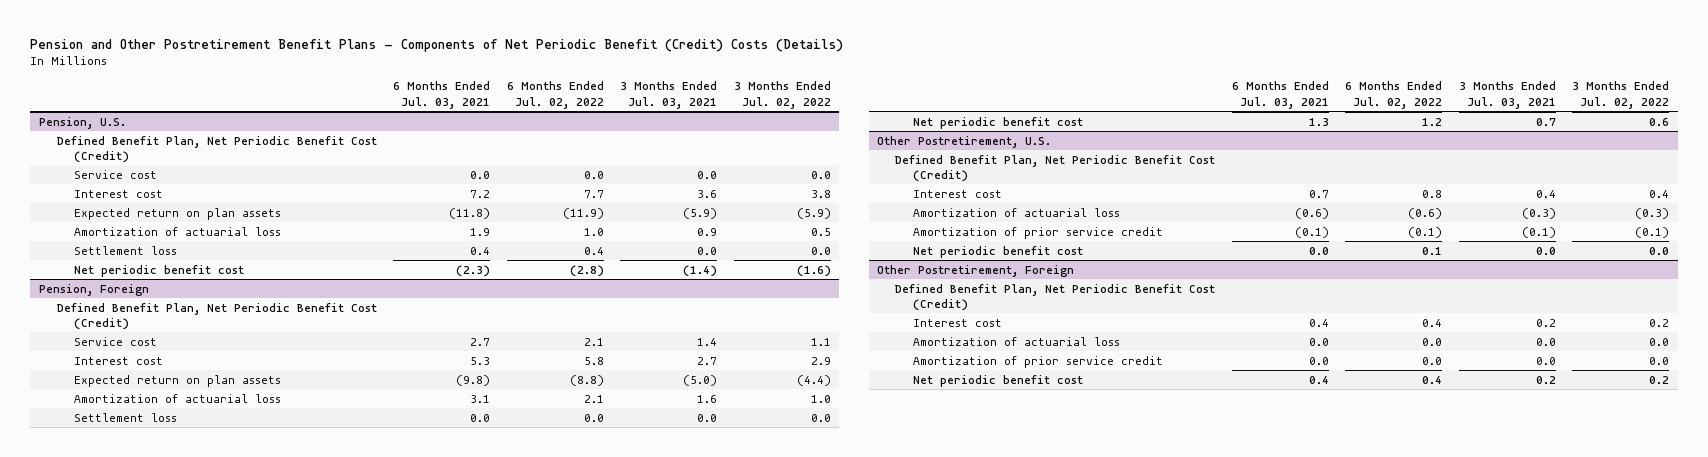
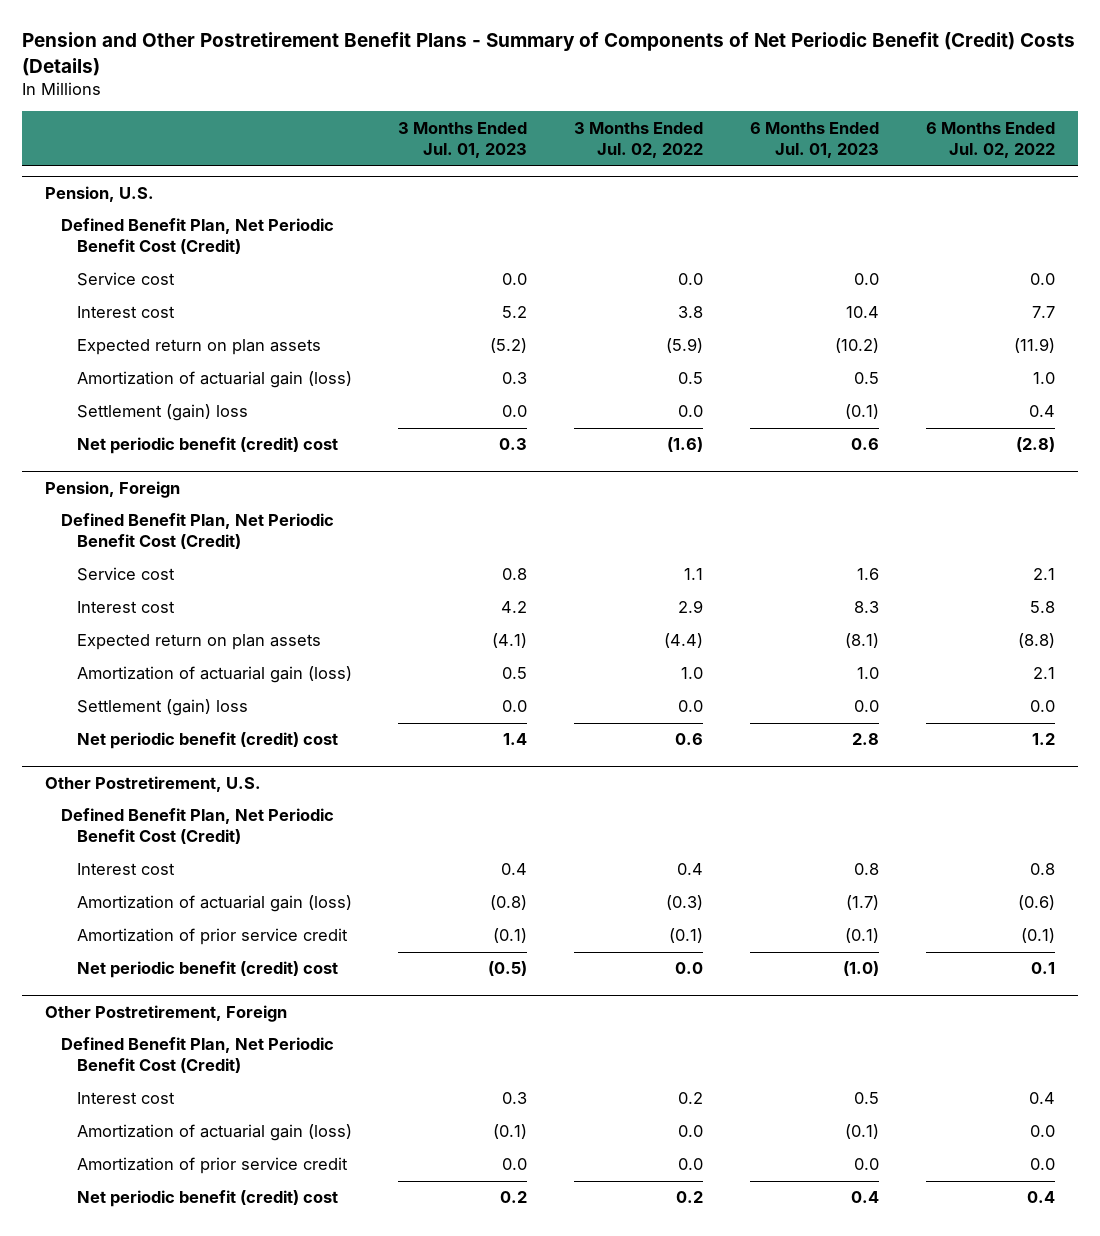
[30,38,844,52] Pension and Other Postretirement Benefit Plans - Components of Net Periodic Benefit (Credit) Costs (Details) -> [21,32,1075,76] Pension and Other Postretirement Benefit Plans - Summary of Components of Net Periodic Benefit (Credit) Costs (Details)
[393,81,491,109] 6 Months Ended Jul. 03, 2021 -> none
[620,81,718,109] 3 Months Ended Jul. 03, 2021 -> none
none -> [398,121,528,158] 3 Months Ended Jul. 01, 2023
none -> [750,121,880,158] 6 Months Ended Jul. 01, 2023
[74,226,282,236] Amortization of actuarial loss -> [76,371,352,389] Amortization of actuarial gain (loss)
[74,245,178,255] Settlement loss -> [76,404,248,422] Settlement (gain) loss
[74,264,245,277] Net periodic benefit cost -> [76,437,338,455] Net periodic benefit (credit) cost
[74,393,282,403] Amortization of actuarial loss -> [76,666,352,684] Amortization of actuarial gain (loss)
[74,412,178,422] Settlement loss -> [76,699,248,717] Settlement (gain) loss
[912,116,1083,129] Net periodic benefit cost -> [76,732,338,750] Net periodic benefit (credit) cost
[912,207,1120,217] Amortization of actuarial loss -> [76,895,352,913] Amortization of actuarial gain (loss)
[912,245,1083,258] Net periodic benefit cost -> [76,961,338,979] Net periodic benefit (credit) cost
[912,336,1120,346] Amortization of actuarial loss -> [76,1124,352,1142] Amortization of actuarial gain (loss)
[912,374,1083,387] Net periodic benefit cost -> [76,1190,338,1208] Net periodic benefit (credit) cost

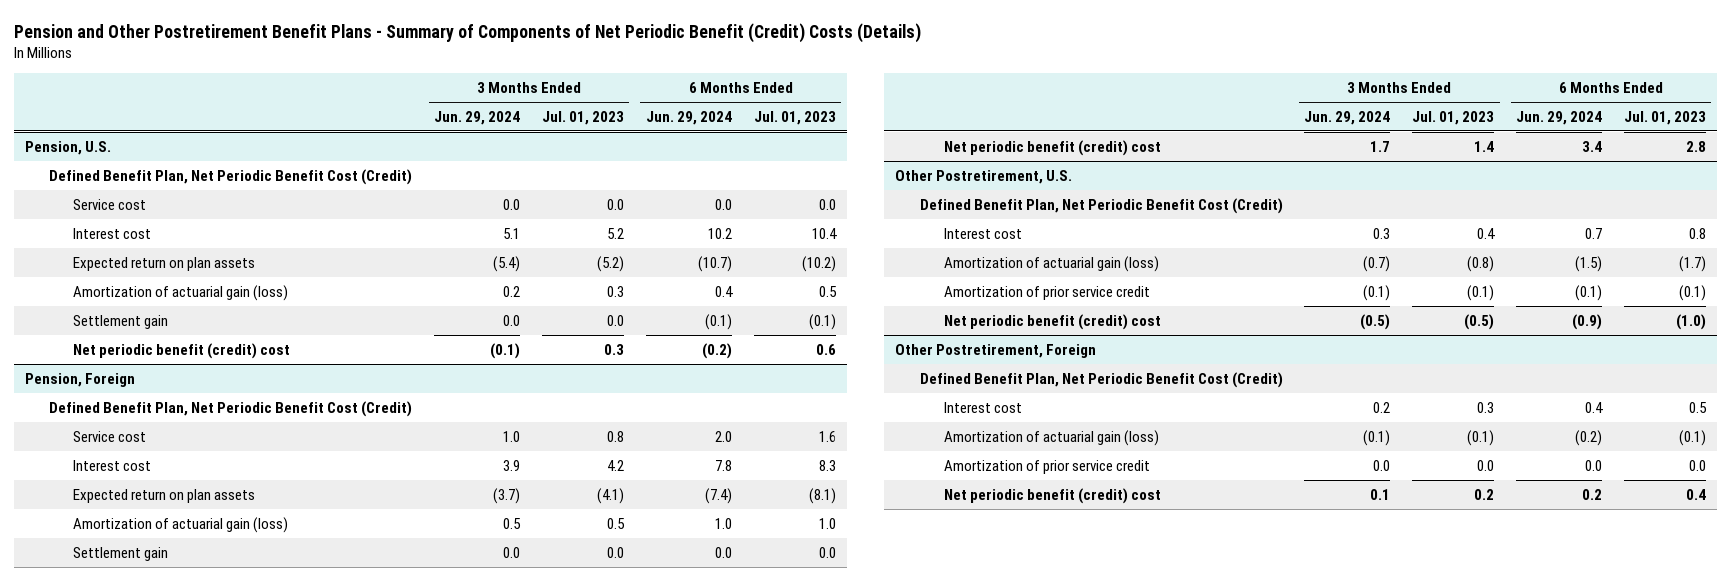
[574,121,704,158] 3 Months Ended Jul. 02, 2022 -> none
[925,121,1055,158] 6 Months Ended Jul. 02, 2022 -> none
none -> [434,110,521,125] Jun. 29, 2024
none -> [645,110,732,125] Jun. 29, 2024
[76,404,248,422] Settlement (gain) loss -> [73,314,169,329] Settlement gain
[76,699,248,717] Settlement (gain) loss -> [73,546,169,561] Settlement gain

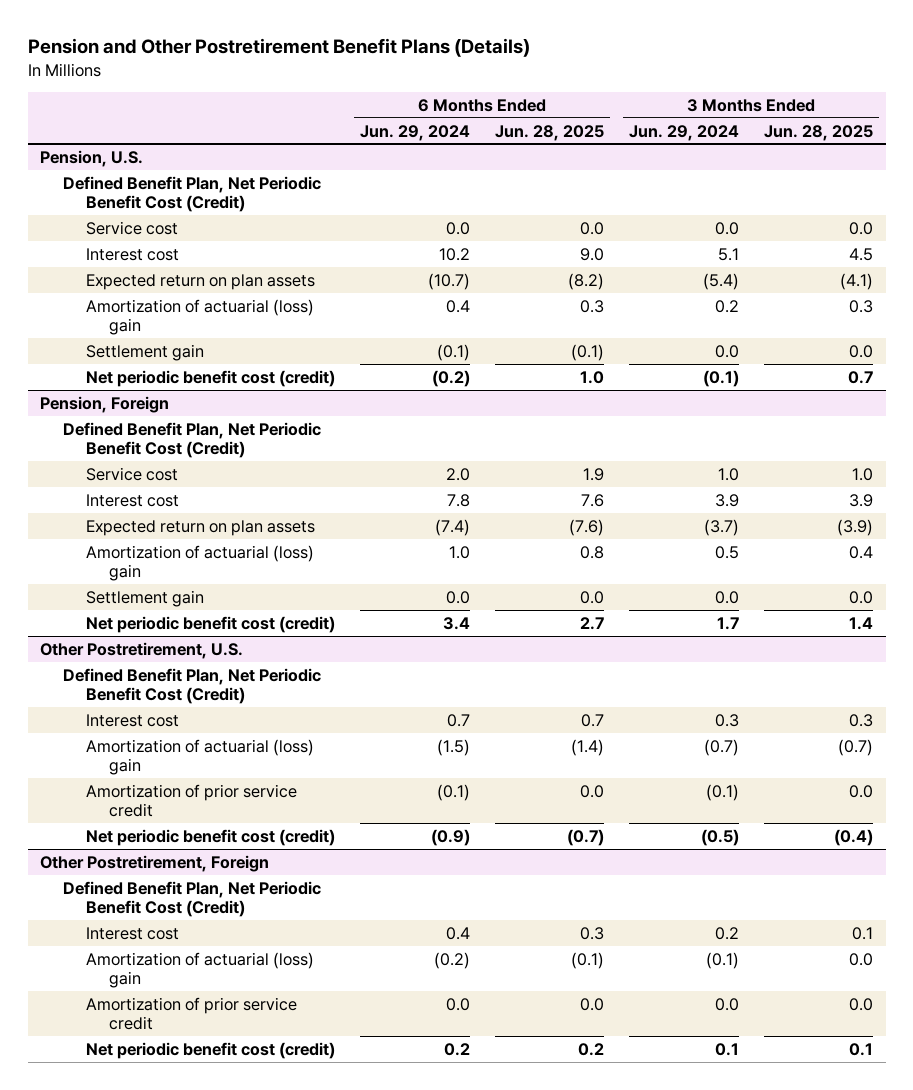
[14,22,922,43] Pension and Other Postretirement Benefit Plans - Summary of Components of Net Periodic Benefit (Credit) Costs (Details) -> [27,38,530,58] Pension and Other Postretirement Benefit Plans (Details)
[542,110,625,125] Jul. 01, 2023 -> none
[753,110,836,125] Jul. 01, 2023 -> none
none -> [495,124,605,141] Jun. 28, 2025
none -> [764,124,874,141] Jun. 28, 2025
[73,284,289,301] Amortization of actuarial gain (loss) -> [85,298,314,336] Amortization of actuarial (loss) gain
[73,342,291,359] Net periodic benefit (credit) cost -> [85,369,335,387] Net periodic benefit cost (credit)
[73,516,289,533] Amortization of actuarial gain (loss) -> [85,544,314,582] Amortization of actuarial (loss) gain
[943,139,1161,156] Net periodic benefit (credit) cost -> [85,615,335,633] Net periodic benefit cost (credit)
[943,255,1159,272] Amortization of actuarial gain (loss) -> [85,738,314,776] Amortization of actuarial (loss) gain
[943,313,1161,330] Net periodic benefit (credit) cost -> [85,828,335,846] Net periodic benefit cost (credit)
[943,429,1159,446] Amortization of actuarial gain (loss) -> [85,951,314,989] Amortization of actuarial (loss) gain
[943,487,1161,504] Net periodic benefit (credit) cost -> [85,1041,335,1059] Net periodic benefit cost (credit)

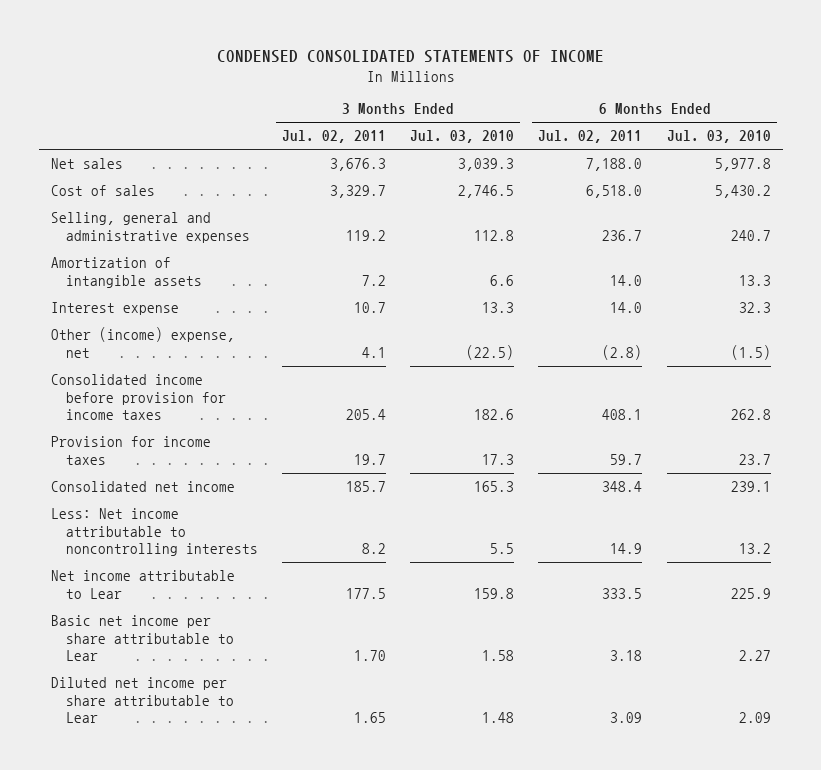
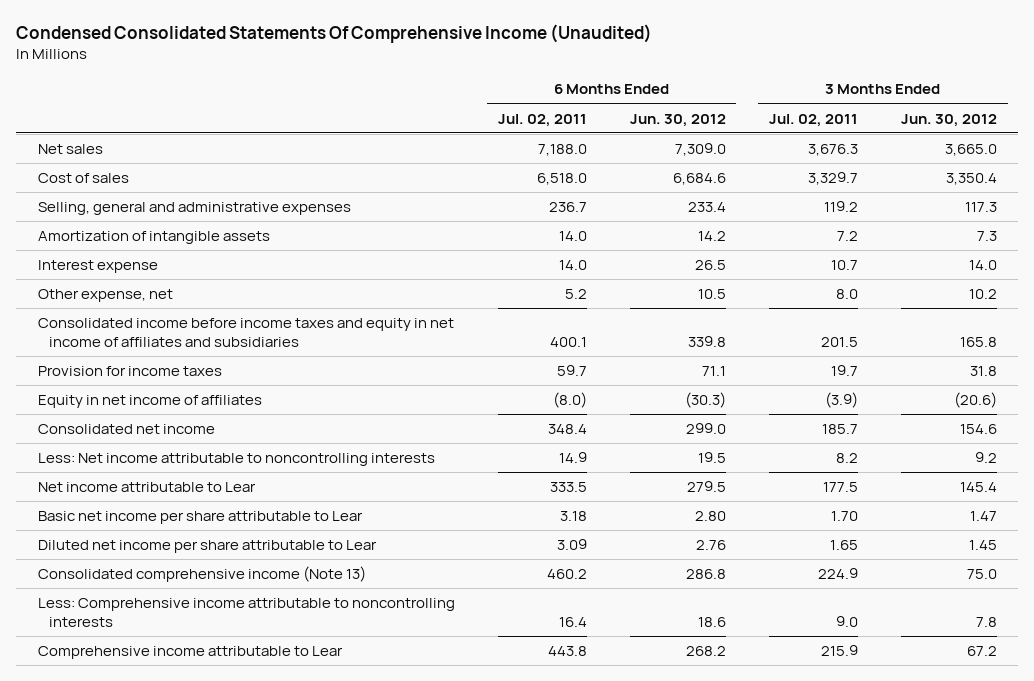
[216,50,604,64] CONDENSED CONSOLIDATED STATEMENTS OF INCOME -> [15,24,652,44] Condensed Consolidated Statements Of Comprehensive Income (Unaudited)
[410,130,515,144] Jul. 03, 2010 -> none
[666,130,771,144] Jul. 03, 2010 -> none
none -> [629,113,726,127] Jun. 30, 2012
none -> [900,113,997,127] Jun. 30, 2012
[50,374,226,421] Consolidated income before provision for income taxes -> none
[50,327,235,358] Other (income) expense, net -> [37,289,173,303] Other expense, net
[362,346,387,358] 4.1 -> [835,289,858,300] 8.0
[602,344,643,360] (2.8) -> [564,289,587,300] 5.2
none -> [37,318,454,348] Consolidated income before income taxes and equity in net income of affiliates and subsidiaries
none -> [37,395,262,409] Equity in net income of affiliates
none -> [37,566,366,583] Consolidated comprehensive income (Note 13)
none -> [37,598,455,628] Less: Comprehensive income attributable to noncontrolling interests
none -> [37,646,343,660] Comprehensive income attributable to Lear

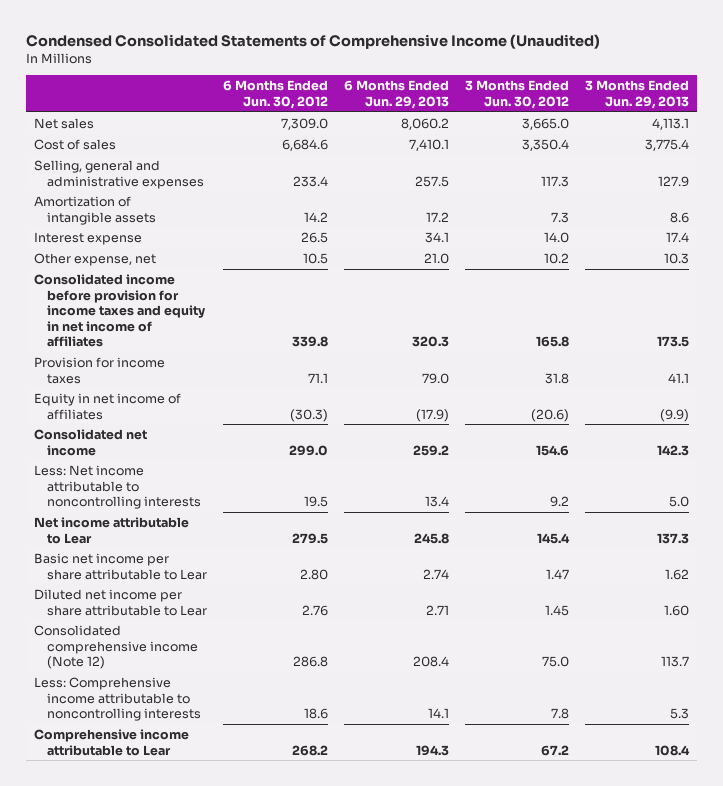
[15,24,652,44] Condensed Consolidated Statements Of Comprehensive Income (Unaudited) -> [25,33,600,49] Condensed Consolidated Statements of Comprehensive Income (Unaudited)
[497,113,587,127] Jul. 02, 2011 -> none
[768,113,858,127] Jul. 02, 2011 -> none
none -> [343,80,449,110] 6 Months Ended Jun. 29, 2013
none -> [584,80,689,110] 3 Months Ended Jun. 29, 2013
[37,318,454,348] Consolidated income before income taxes and equity in net income of affiliates and subsidiaries -> [33,273,206,348] Consolidated income before provision for income taxes and equity in net income of affiliates
[37,566,366,583] Consolidated comprehensive income (Note 13) -> [33,624,199,670] Consolidated comprehensive income (Note 12)

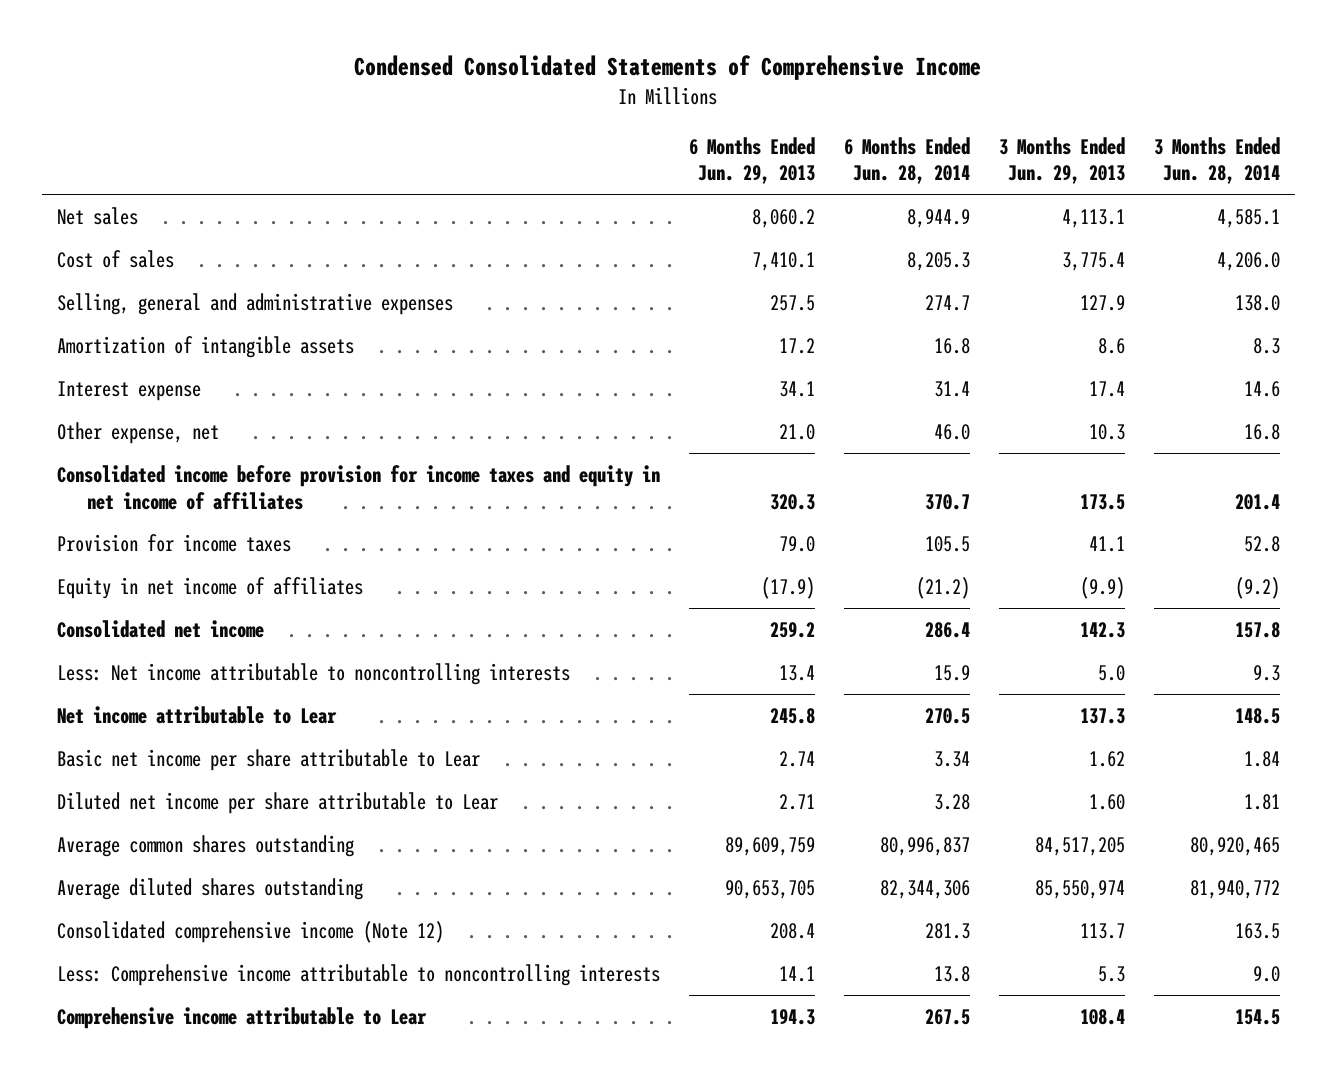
[25,33,600,49] Condensed Consolidated Statements of Comprehensive Income (Unaudited) -> [354,54,982,80] Condensed Consolidated Statements of Comprehensive Income
[223,80,329,110] 6 Months Ended Jun. 30, 2012 -> none
[464,80,569,110] 3 Months Ended Jun. 30, 2012 -> none
none -> [843,136,970,185] 6 Months Ended Jun. 28, 2014
none -> [1154,136,1281,185] 3 Months Ended Jun. 28, 2014
none -> [56,834,354,857] Average common shares outstanding
none -> [56,877,363,900] Average diluted shares outstanding

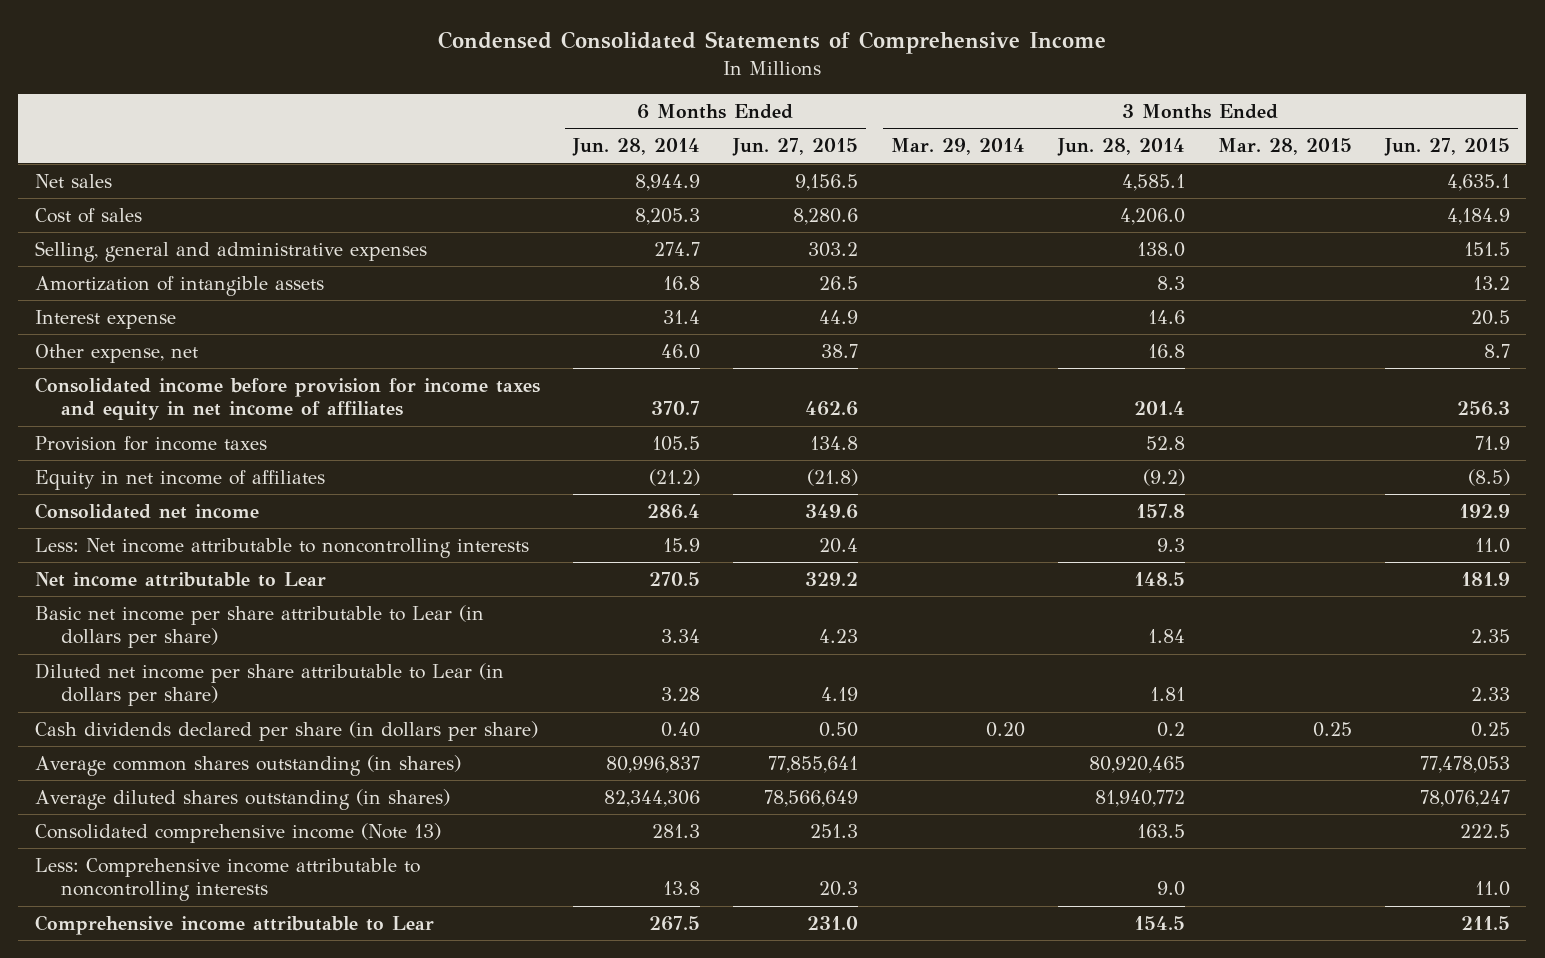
[688,136,815,185] 6 Months Ended Jun. 29, 2013 -> none
[998,136,1125,185] 3 Months Ended Jun. 29, 2013 -> none
none -> [731,138,858,157] Jun. 27, 2015
none -> [890,138,1025,156] Mar. 29, 2014
none -> [1217,138,1352,156] Mar. 28, 2015
none -> [1383,138,1510,157] Jun. 27, 2015
[56,748,480,771] Basic net income per share attributable to Lear -> [34,604,484,649] Basic net income per share attributable to Lear (in dollars per share)
[56,791,498,814] Diluted net income per share attributable to Lear -> [34,662,504,707] Diluted net income per share attributable to Lear (in dollars per share)
none -> [34,720,538,741] Cash dividends declared per share (in dollars per share)
[56,834,354,857] Average common shares outstanding -> [34,754,461,776] Average common shares outstanding (in shares)
[56,877,363,900] Average diluted shares outstanding -> [34,788,450,810] Average diluted shares outstanding (in shares)
[56,920,444,943] Consolidated comprehensive income (Note 12) -> [34,822,441,843] Consolidated comprehensive income (Note 13)

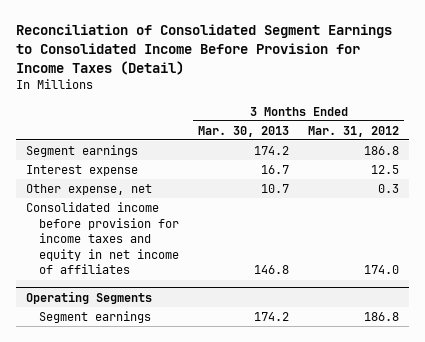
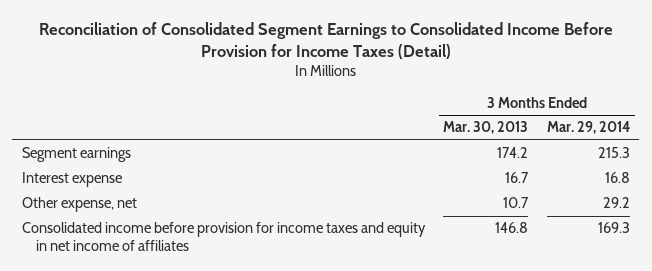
[308,125,400,137] Mar. 31, 2012 -> none
none -> [546,121,630,135] Mar. 29, 2014
[25,290,152,304] Operating Segments -> none
[38,311,151,324] Segment earnings -> none

